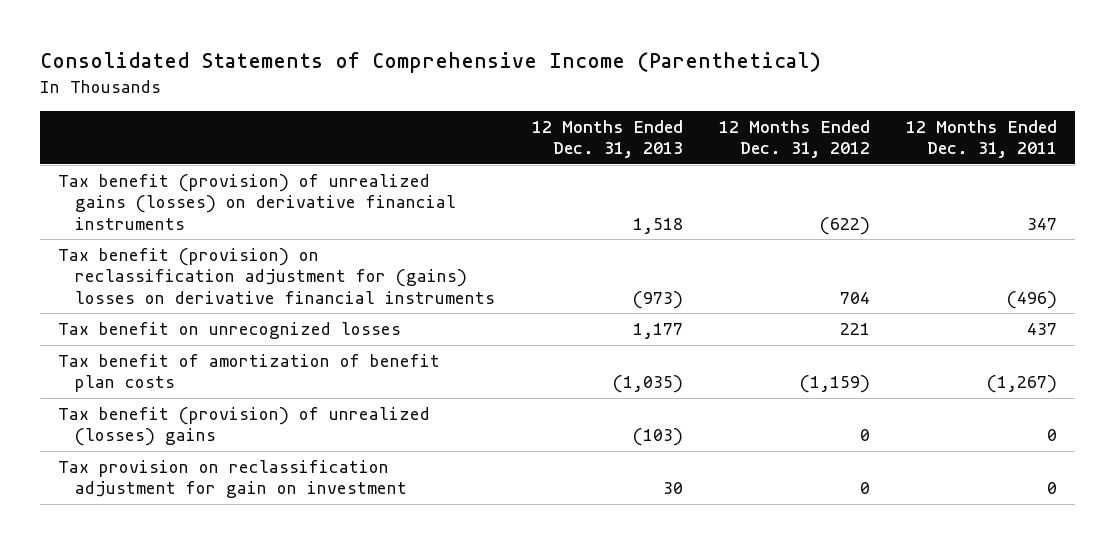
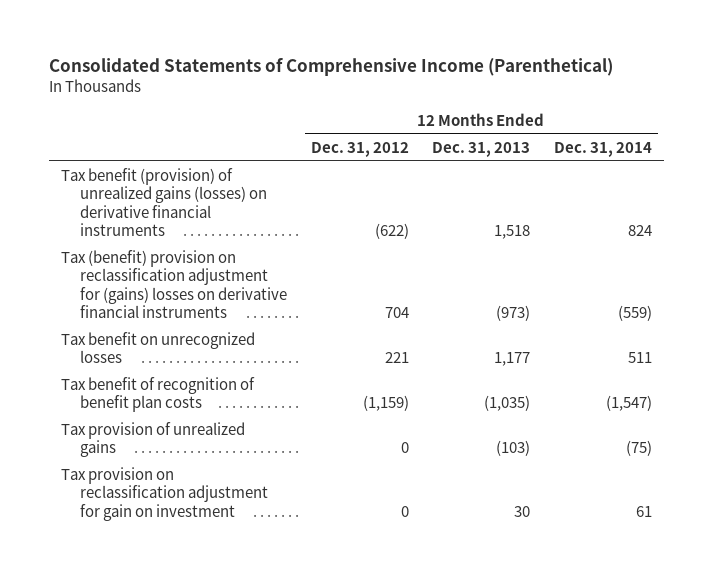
[905,119,1057,159] 12 Months Ended Dec. 31, 2011 -> none
none -> [554,141,653,157] Dec. 31, 2014
[58,248,496,304] Tax benefit (provision) on reclassification adjustment for (gains) losses on derivative financial instruments -> [61,249,287,319] Tax (benefit) provision on reclassification adjustment for (gains) losses on derivative financial instruments
[58,354,441,393] Tax benefit of amortization of benefit plan costs -> [61,376,256,413] Tax benefit of recognition of benefit plan costs
[58,407,431,447] Tax benefit (provision) of unrealized (losses) gains -> [61,421,246,458] Tax provision of unrealized gains

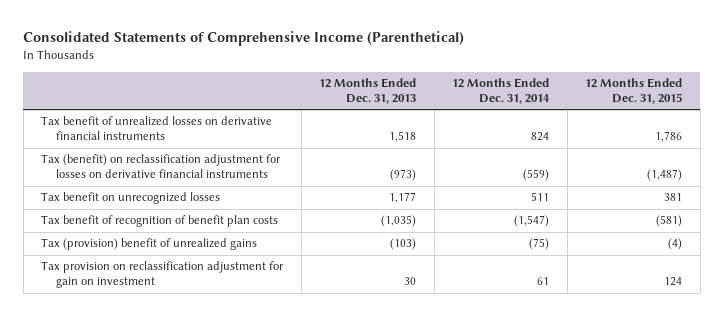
[310,141,409,157] Dec. 31, 2012 -> none
none -> [585,78,683,105] 12 Months Ended Dec. 31, 2015
[61,167,267,237] Tax benefit (provision) of unrealized gains (losses) on derivative financial instruments -> [41,116,273,141] Tax benefit of unrealized losses on derivative financial instruments
[61,249,287,319] Tax (benefit) provision on reclassification adjustment for (gains) losses on derivative financial instruments -> [41,154,282,179] Tax (benefit) on reclassification adjustment for losses on derivative financial instruments
[61,421,246,458] Tax provision of unrealized gains -> [41,238,258,251] Tax (provision) benefit of unrealized gains

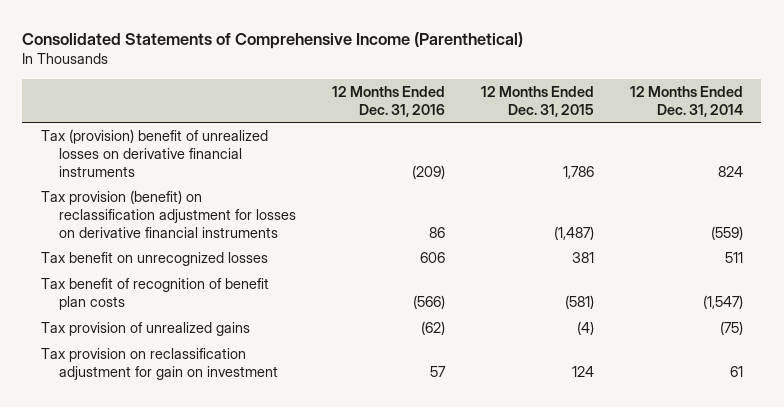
[319,78,417,105] 12 Months Ended Dec. 31, 2013 -> none
none -> [331,85,445,117] 12 Months Ended Dec. 31, 2016
[41,116,273,141] Tax benefit of unrealized losses on derivative financial instruments -> [40,129,268,177] Tax (provision) benefit of unrealized losses on derivative financial instruments
[41,154,282,179] Tax (benefit) on reclassification adjustment for losses on derivative financial instruments -> [40,190,296,238] Tax provision (benefit) on reclassification adjustment for losses on derivative financial instruments
[41,238,258,251] Tax (provision) benefit of unrealized gains -> [40,322,250,337] Tax provision of unrealized gains

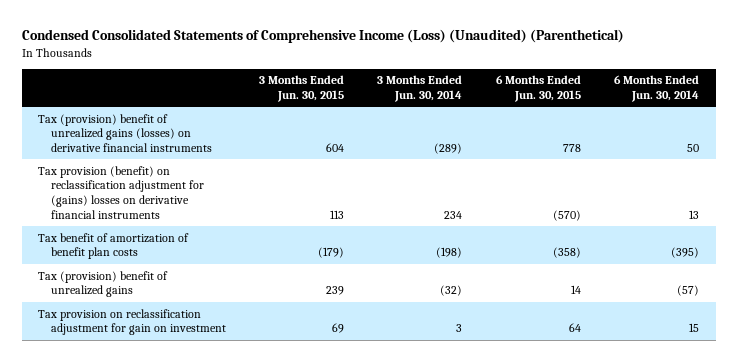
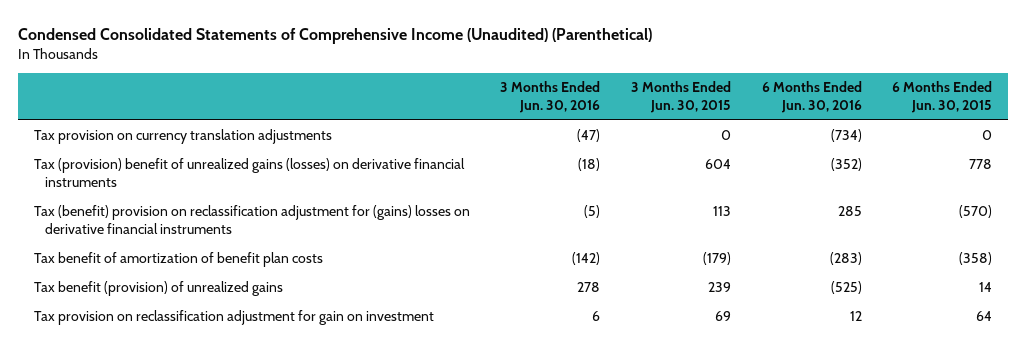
[21,29,624,44] Condensed Consolidated Statements of Comprehensive Income (Loss) (Unaudited) (Parenthetical) -> [18,28,653,45] Condensed Consolidated Statements of Comprehensive Income (Unaudited) (Parenthetical)
[377,75,463,102] 3 Months Ended Jun. 30, 2014 -> none
[614,75,700,102] 6 Months Ended Jun. 30, 2014 -> none
none -> [500,81,601,114] 3 Months Ended Jun. 30, 2016
none -> [761,81,862,114] 6 Months Ended Jun. 30, 2016
none -> [33,129,332,145] Tax provision on currency translation adjustments
[38,165,204,219] Tax provision (benefit) on reclassification adjustment for (gains) losses on derivative financial instruments -> [33,205,470,235] Tax (benefit) provision on reclassification adjustment for (gains) losses on derivative financial instruments
[38,270,169,298] Tax (provision) benefit of unrealized gains -> [33,281,283,297] Tax benefit (provision) of unrealized gains

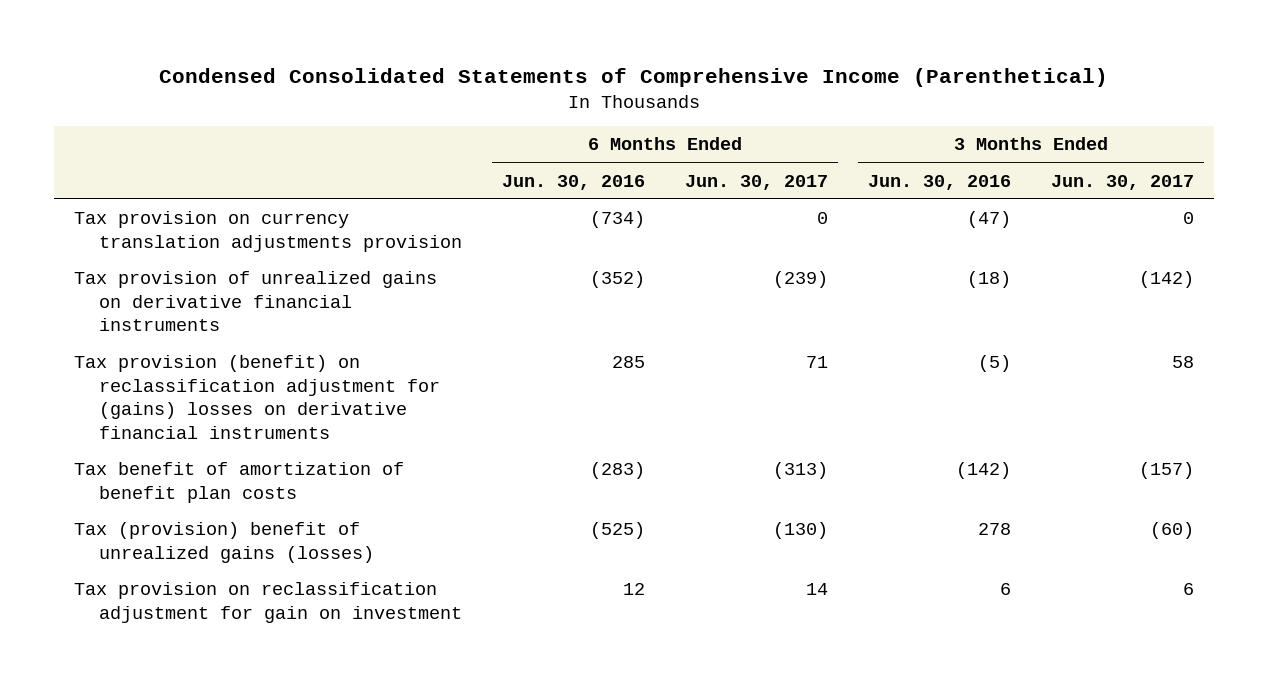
[18,28,653,45] Condensed Consolidated Statements of Comprehensive Income (Unaudited) (Parenthetical) -> [159,67,1109,87] Condensed Consolidated Statements of Comprehensive Income (Parenthetical)
[630,81,731,114] 3 Months Ended Jun. 30, 2015 -> none
[892,81,993,114] 6 Months Ended Jun. 30, 2015 -> none
none -> [684,174,828,190] Jun. 30, 2017
none -> [1050,174,1194,190] Jun. 30, 2017
[33,129,332,145] Tax provision on currency translation adjustments -> [74,211,462,252] Tax provision on currency translation adjustments provision
[33,158,465,188] Tax (provision) benefit of unrealized gains (losses) on derivative financial instruments -> [74,271,438,332] Tax provision of unrealized gains on derivative financial instruments
[33,205,470,235] Tax (benefit) provision on reclassification adjustment for (gains) losses on derivative financial instruments -> [74,355,440,440] Tax provision (benefit) on reclassification adjustment for (gains) losses on derivative financial instruments
[33,281,283,297] Tax benefit (provision) of unrealized gains -> [74,522,374,563] Tax (provision) benefit of unrealized gains (losses)

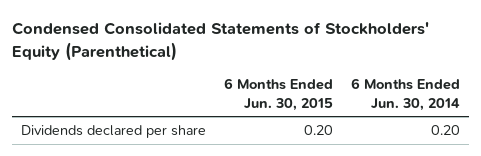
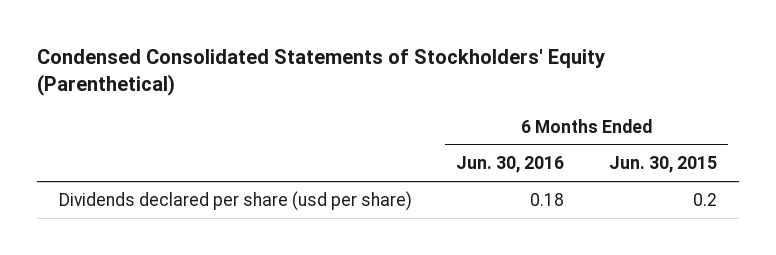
[350,78,460,111] 6 Months Ended Jun. 30, 2014 -> none
none -> [456,156,565,174] Jun. 30, 2016
[20,125,206,139] Dividends declared per share -> [59,191,413,212] Dividends declared per share (usd per share)
[303,125,333,136] 0.20 -> [692,193,717,207] 0.2

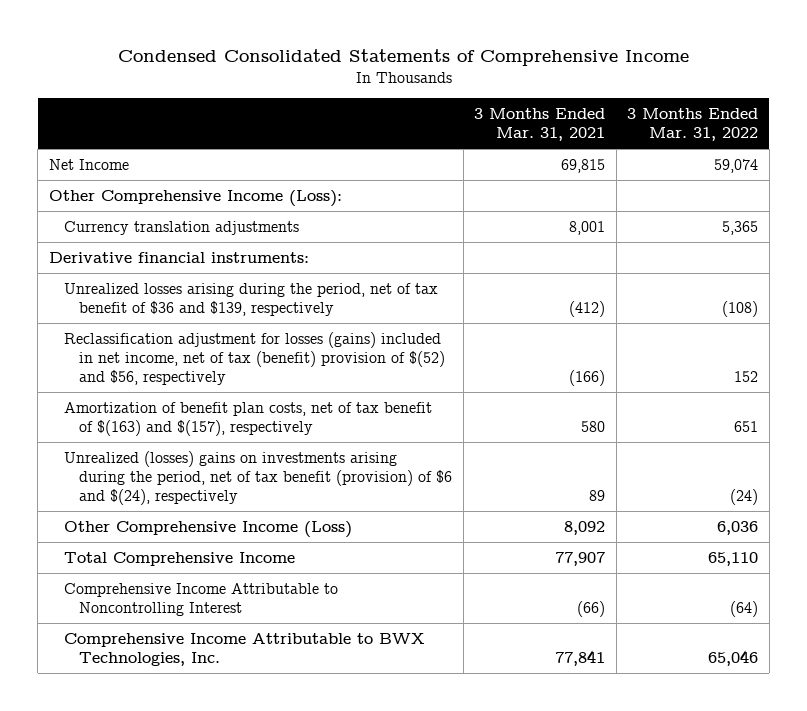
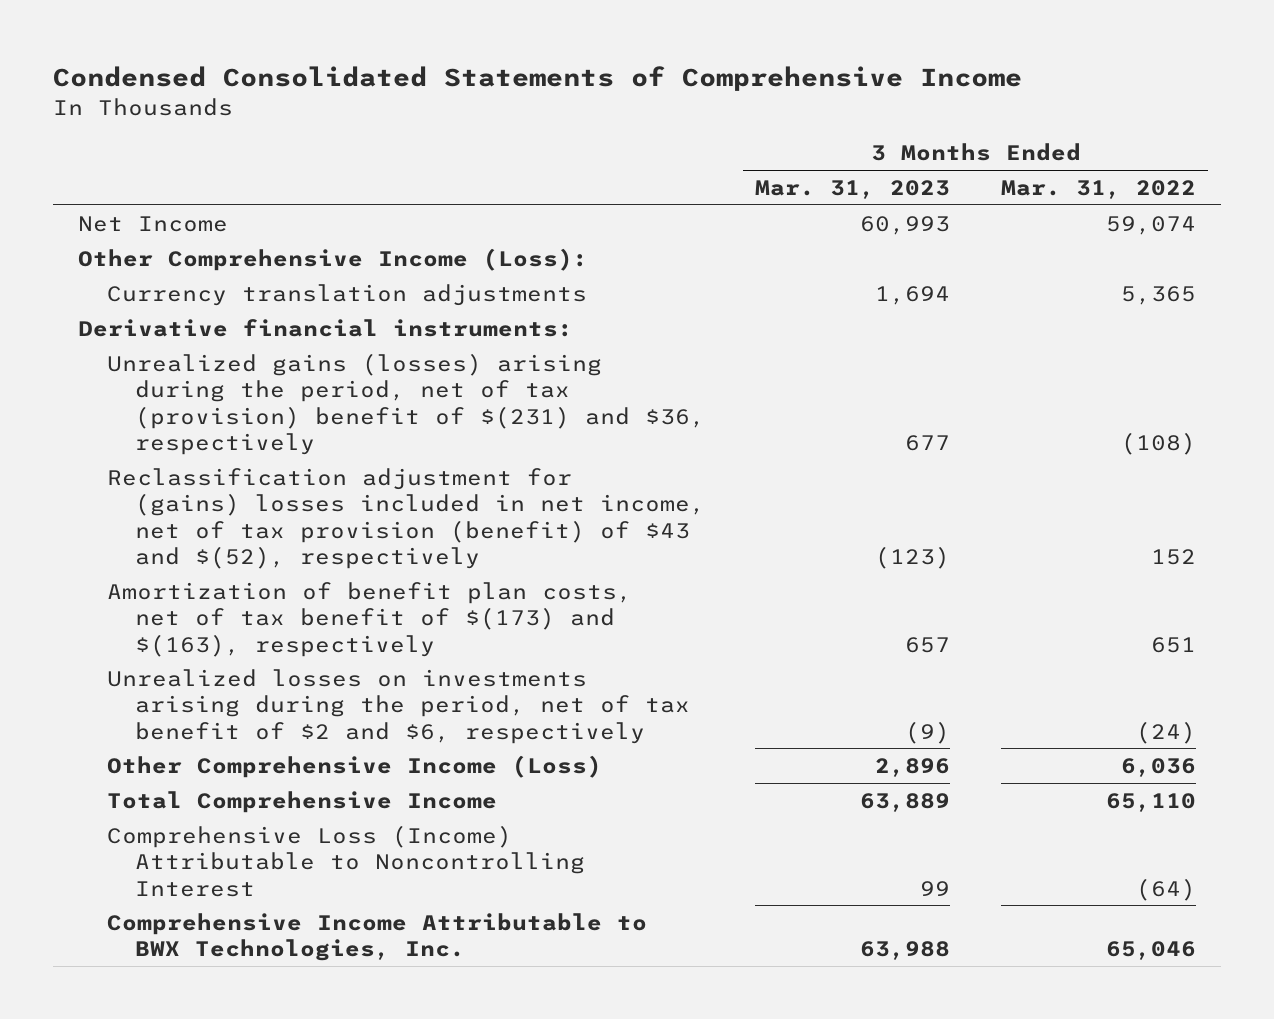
[474,108,606,142] 3 Months Ended Mar. 31, 2021 -> none
none -> [755,179,951,199] Mar. 31, 2023
[63,282,438,316] Unrealized losses arising during the period, net of tax benefit of $36 and $139, respectively -> [106,352,705,455] Unrealized gains (losses) arising during the period, net of tax (provision) benefit of $(231) and $36, respectively
[63,331,446,385] Reclassification adjustment for losses (gains) included in net income, net of tax (benefit) provision of $(52) and $56, respectively -> [106,467,705,569] Reclassification adjustment for (gains) losses included in net income, net of tax provision (benefit) of $43 and $(52), respectively
[63,401,432,436] Amortization of benefit plan costs, net of tax benefit of $(163) and $(157), respectively -> [106,581,632,657] Amortization of benefit plan costs, net of tax benefit of $(173) and $(163), respectively
[63,450,453,505] Unrealized (losses) gains on investments arising during the period, net of tax benefit (provision) of $6 and $(24), respectively -> [106,668,690,744] Unrealized losses on investments arising during the period, net of tax benefit of $2 and $6, respectively
[63,582,338,616] Comprehensive Income Attributable to Noncontrolling Interest -> [106,824,585,897] Comprehensive Loss (Income) Attributable to Noncontrolling Interest

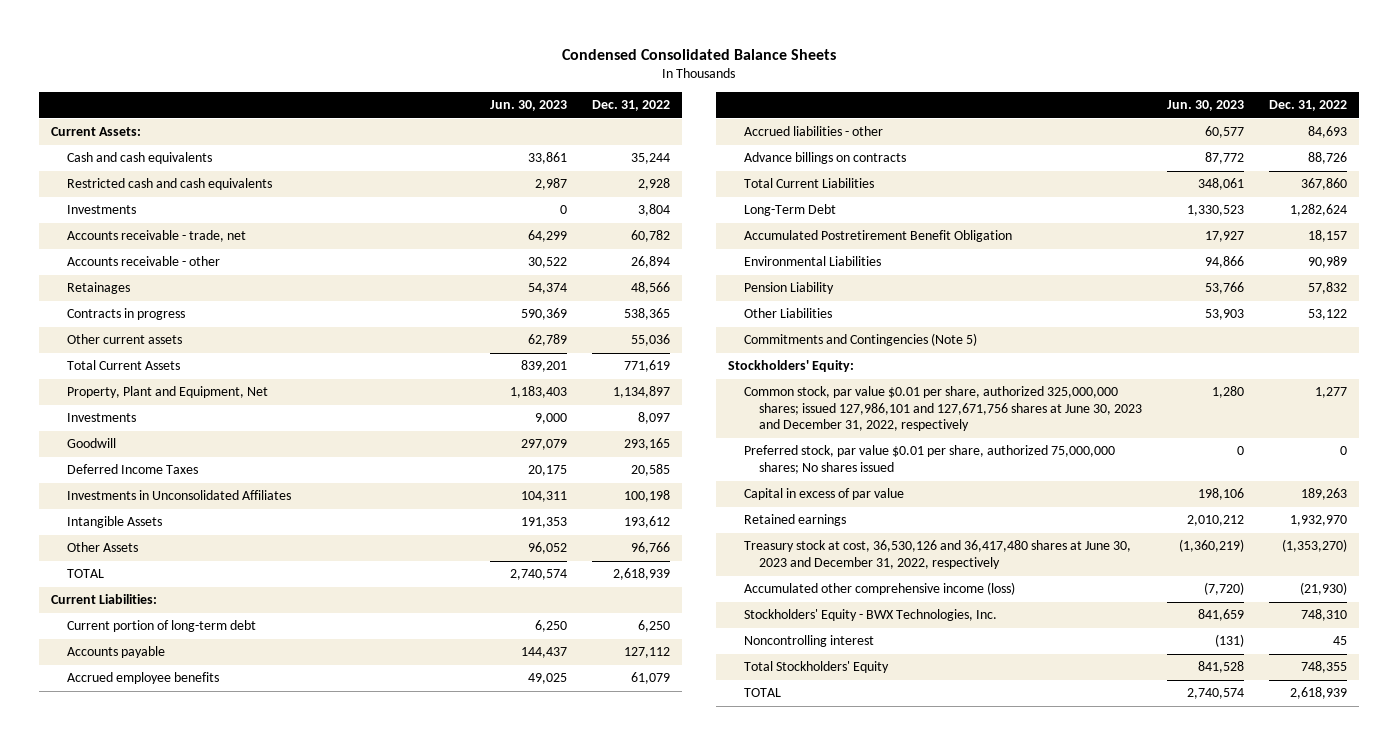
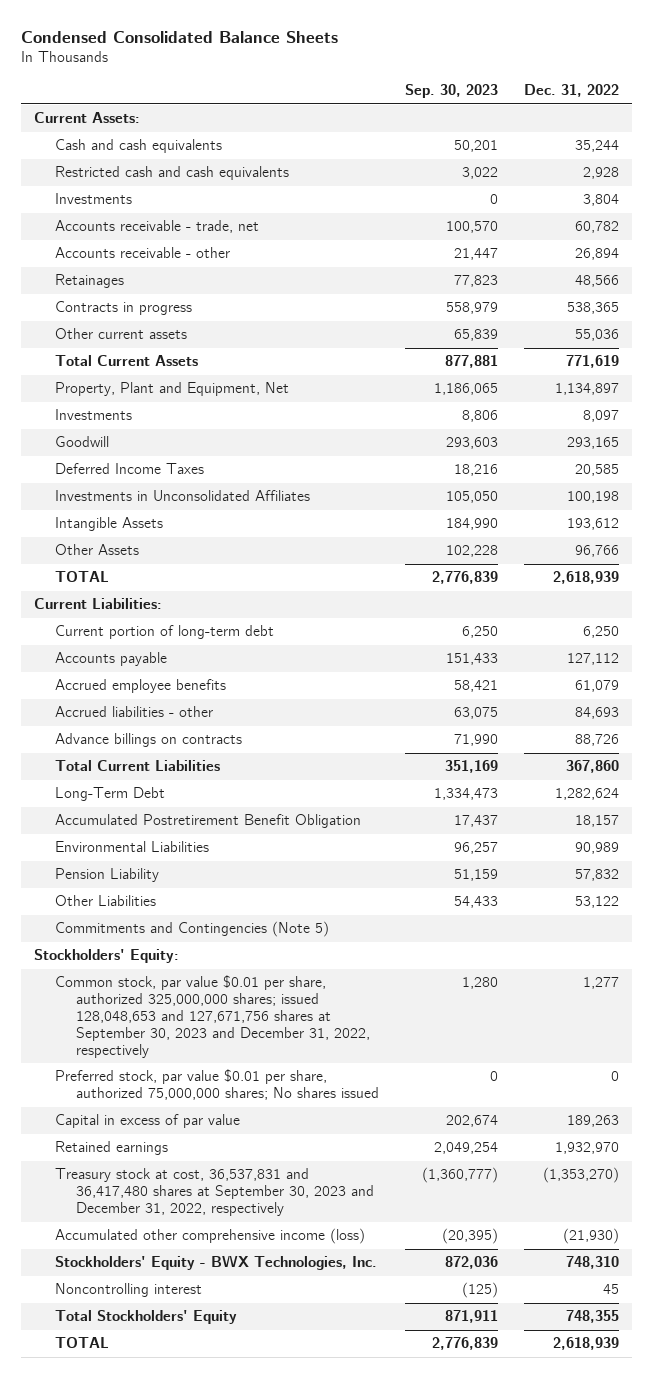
[489,99,567,111] Jun. 30, 2023 -> none
none -> [405,84,499,99] Sep. 30, 2023
[743,386,1143,432] Common stock, par value $0.01 per share, authorized 325,000,000 shares; issued 127,986,101 and 127,671,756 shares at June 30, 2023 and December 31, 2022, respectively -> [54,975,370,1058] Common stock, par value $0.01 per share, authorized 325,000,000 shares; issued 128,048,653 and 127,671,756 shares at September 30, 2023 and December 31, 2022, respectively
[743,540,1131,569] Treasury stock at cost, 36,530,126 and 36,417,480 shares at June 30, 2023 and December 31, 2022, respectively -> [54,1168,374,1217] Treasury stock at cost, 36,537,831 and 36,417,480 shares at September 30, 2023 and December 31, 2022, respectively

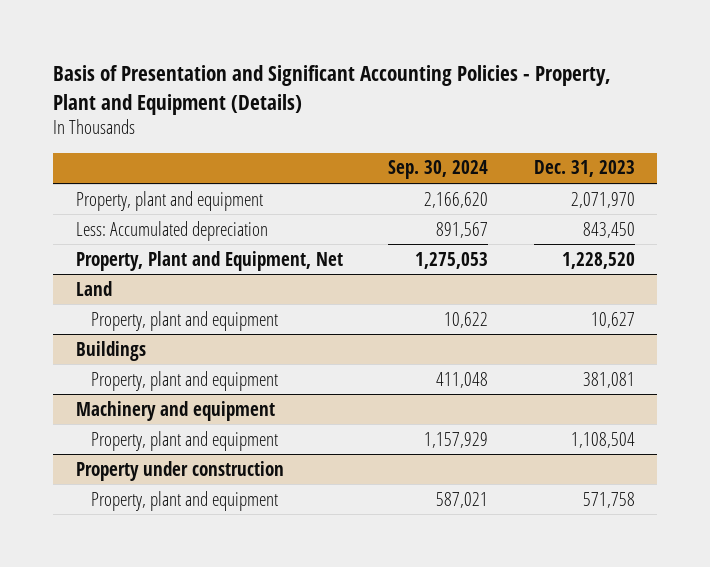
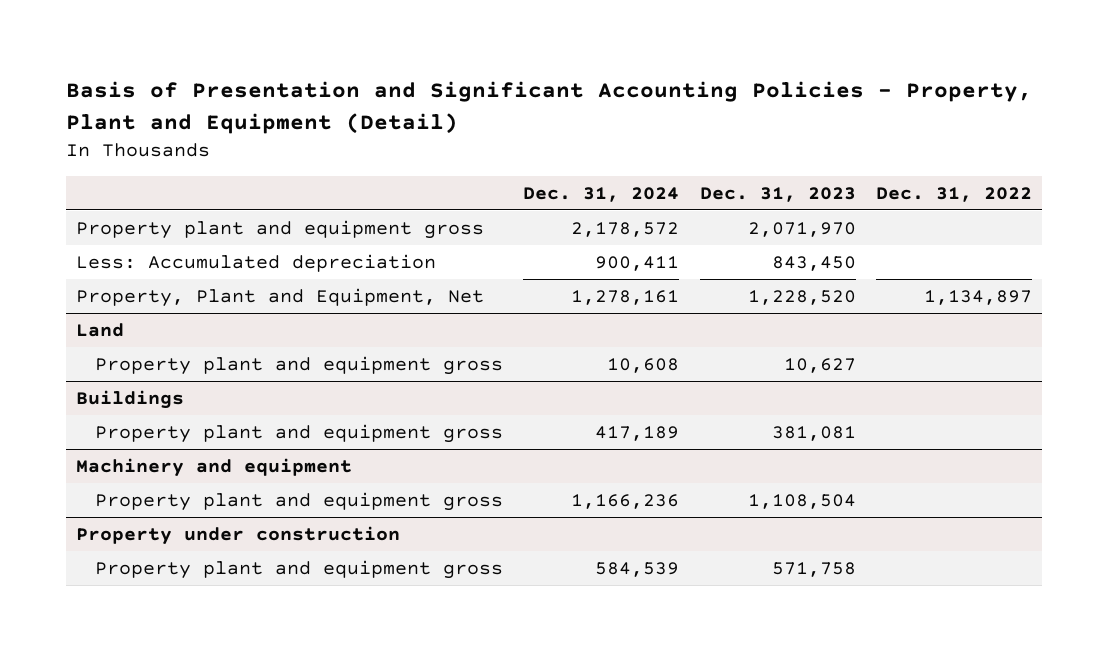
[53,65,612,115] Basis of Presentation and Significant Accounting Policies - Property, Plant and Equipment (Details) -> [66,81,1033,134] Basis of Presentation and Significant Accounting Policies - Property, Plant and Equipment (Detail)
[388,160,489,180] Sep. 30, 2024 -> none
none -> [523,186,680,202] Dec. 31, 2024
none -> [876,186,1033,202] Dec. 31, 2022
[75,190,263,211] Property, plant and equipment -> [76,219,485,239] Property plant and equipment gross
[91,310,279,331] Property, plant and equipment -> [94,355,503,375] Property plant and equipment gross
[91,370,279,391] Property, plant and equipment -> [94,423,503,443] Property plant and equipment gross
[91,430,279,451] Property, plant and equipment -> [94,491,503,511] Property plant and equipment gross
[91,490,279,511] Property, plant and equipment -> [94,559,503,579] Property plant and equipment gross

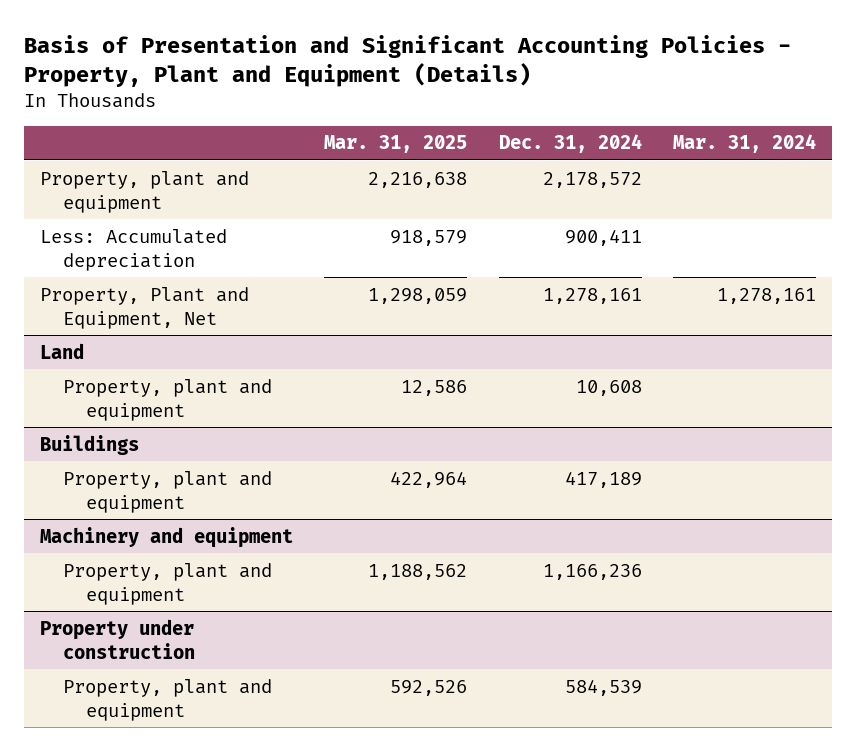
[66,81,1033,134] Basis of Presentation and Significant Accounting Policies - Property, Plant and Equipment (Detail) -> [23,34,791,87] Basis of Presentation and Significant Accounting Policies - Property, Plant and Equipment (Details)
[699,186,856,202] Dec. 31, 2023 -> none
[876,186,1033,202] Dec. 31, 2022 -> none
none -> [324,135,468,154] Mar. 31, 2025
none -> [673,134,817,154] Mar. 31, 2024
[76,219,485,239] Property plant and equipment gross -> [39,170,249,213] Property, plant and equipment
[94,355,503,375] Property plant and equipment gross -> [62,378,272,421] Property, plant and equipment
[94,423,503,443] Property plant and equipment gross -> [62,470,272,513] Property, plant and equipment
[94,491,503,511] Property plant and equipment gross -> [62,562,272,605] Property, plant and equipment
[94,559,503,579] Property plant and equipment gross -> [62,678,272,721] Property, plant and equipment

